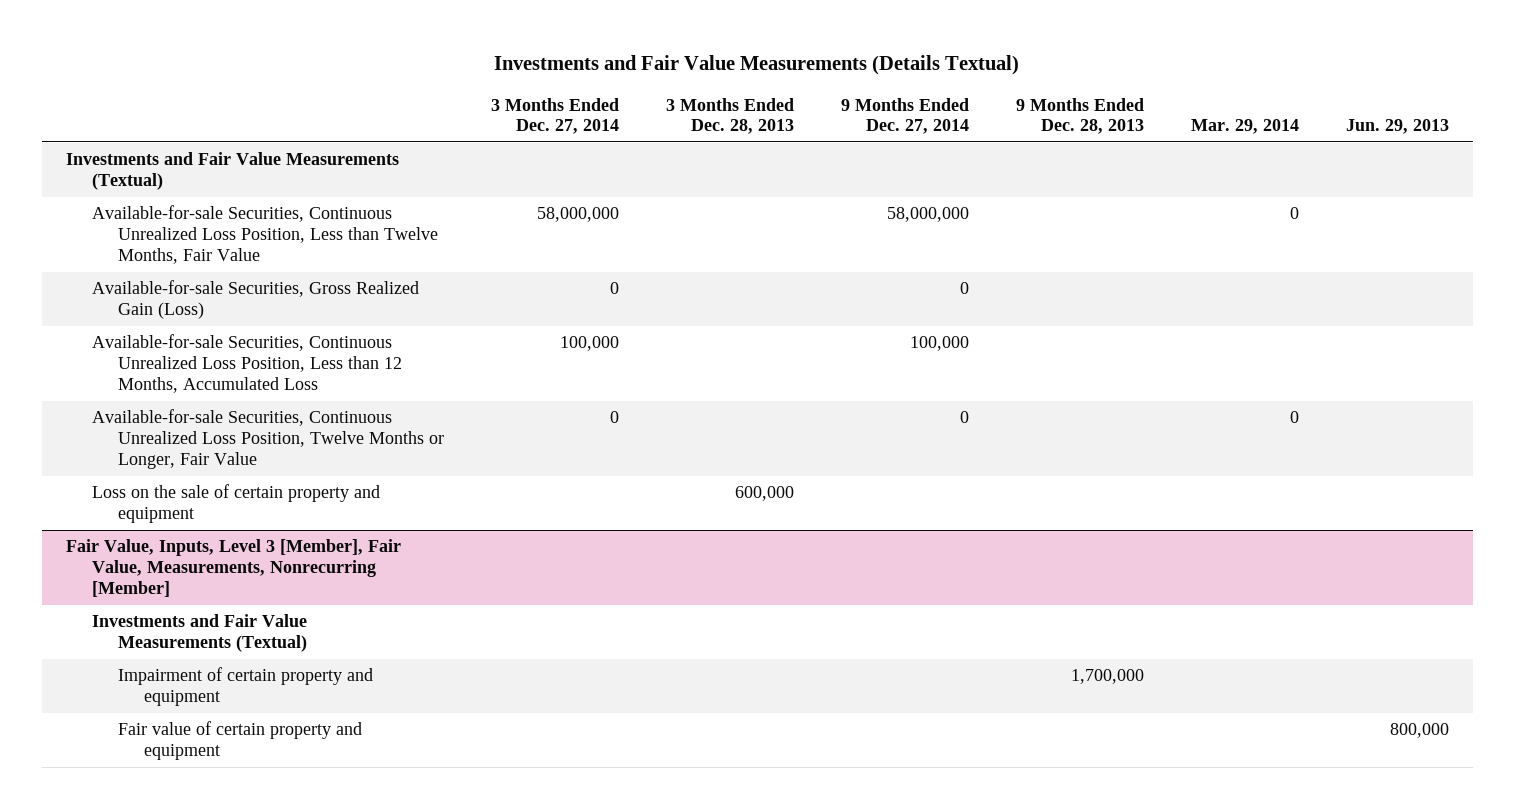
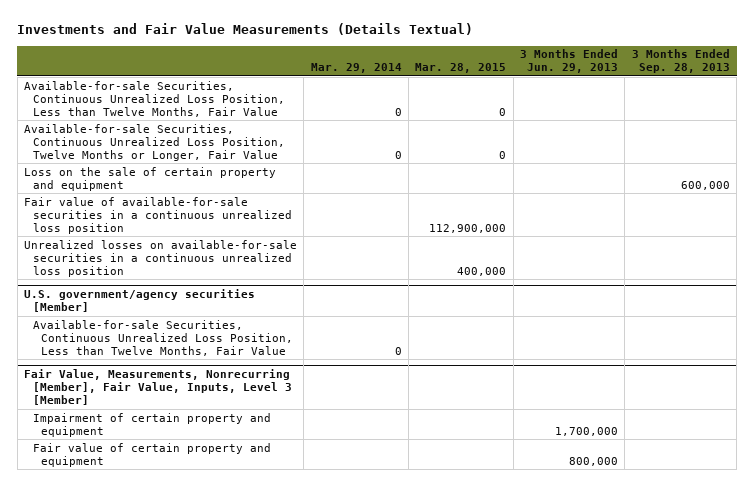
[490,97,619,135] 3 Months Ended Dec. 27, 2014 -> none
[665,97,794,135] 3 Months Ended Dec. 28, 2013 -> none
[841,97,970,135] 9 Months Ended Dec. 27, 2014 -> none
[1016,97,1145,135] 9 Months Ended Dec. 28, 2013 -> none
[1346,119,1450,135] Jun. 29, 2013 -> none
none -> [415,63,507,74] Mar. 28, 2015
none -> [520,49,619,74] 3 Months Ended Jun. 29, 2013
none -> [631,49,730,74] 3 Months Ended Sep. 28, 2013
[65,152,399,191] Investments and Fair Value Measurements (Textual) -> none
[91,280,419,320] Available-for-sale Securities, Gross Realized Gain (Loss) -> none
[91,334,402,393] Available-for-sale Securities, Continuous Unrealized Loss Position, Less than 12 Months, Accumulated Loss -> none
[91,614,307,653] Investments and Fair Value Measurements (Textual) -> none
none -> [24,196,292,234] Fair value of available-for-sale securities in a continuous unrealized loss position
none -> [24,239,298,277] Unrealized losses on available-for-sale securities in a continuous unrealized loss position
none -> [24,289,256,313] U.S. government/agency securities [Member]
none -> [32,319,294,356] Available-for-sale Securities, Continuous Unrealized Loss Position, Less than Twelve Months, Fair Value
[65,539,401,597] Fair Value, Inputs, Level 3 [Member], Fair Value, Measurements, Nonrecurring [Member] -> [24,369,292,406] Fair Value, Measurements, Nonrecurring [Member], Fair Value, Inputs, Level 3 [Member]

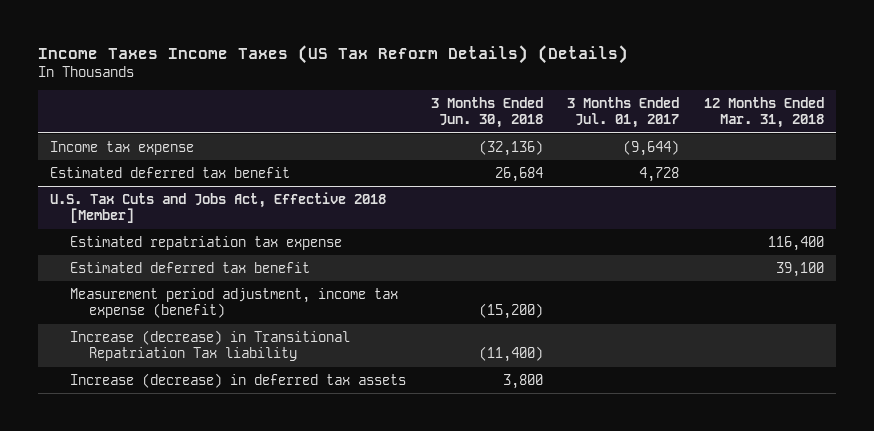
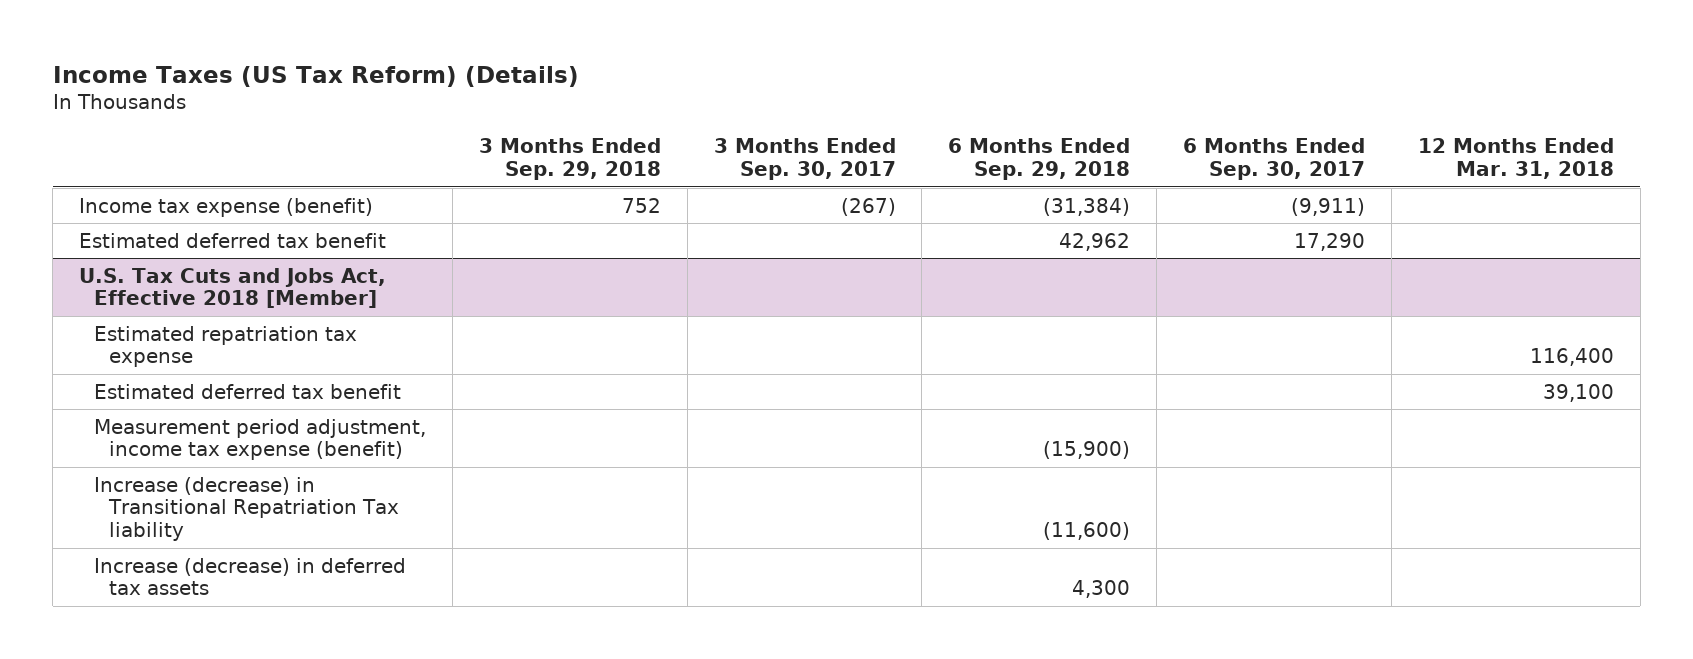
[37,44,628,64] Income Taxes Income Taxes (US Tax Reform Details) (Details) -> [52,65,579,87] Income Taxes (US Tax Reform) (Details)
[430,97,543,129] 3 Months Ended Jun. 30, 2018 -> none
[567,97,680,129] 3 Months Ended Jul. 01, 2017 -> none
none -> [478,138,661,181] 3 Months Ended Sep. 29, 2018
none -> [713,138,896,181] 3 Months Ended Sep. 30, 2017
none -> [948,138,1131,181] 6 Months Ended Sep. 29, 2018
none -> [1183,138,1366,181] 6 Months Ended Sep. 30, 2017
[50,140,195,155] Income tax expense -> [79,197,374,217] Income tax expense (benefit)

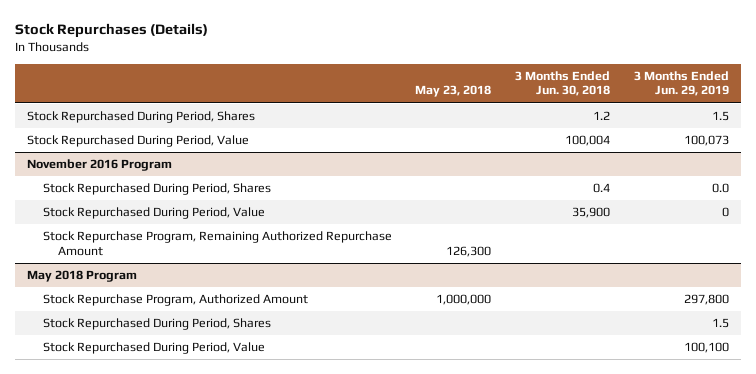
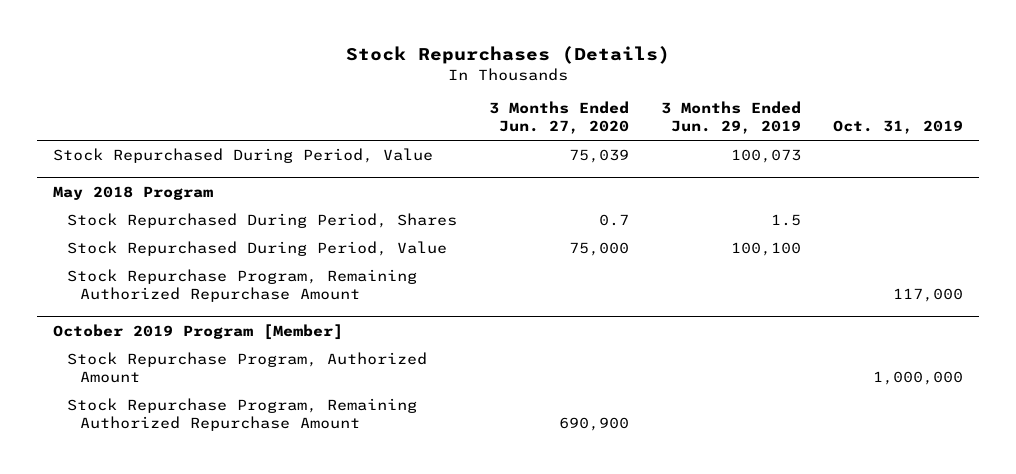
[415,85,492,98] May 23, 2018 -> none
[515,70,611,97] 3 Months Ended Jun. 30, 2018 -> none
none -> [488,101,629,135] 3 Months Ended Jun. 27, 2020
none -> [832,120,963,135] Oct. 31, 2019
[26,111,255,124] Stock Repurchased During Period, Shares -> none
[26,159,172,172] November 2016 Program -> none
[42,183,271,196] Stock Repurchased During Period, Shares -> none
[42,207,265,220] Stock Repurchased During Period, Value -> none
[42,231,392,256] Stock Repurchase Program, Remaining Authorized Repurchase Amount -> none
[42,294,308,307] Stock Repurchase Program, Authorized Amount -> none
none -> [66,269,417,302] Stock Repurchase Program, Remaining Authorized Repurchase Amount
none -> [53,323,344,340] October 2019 Program [Member]
none -> [66,352,427,383] Stock Repurchase Program, Authorized Amount
none -> [66,398,417,431] Stock Repurchase Program, Remaining Authorized Repurchase Amount

